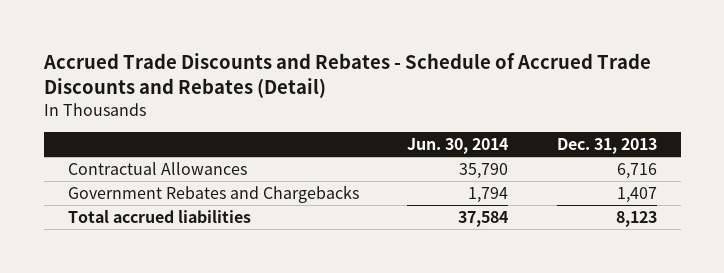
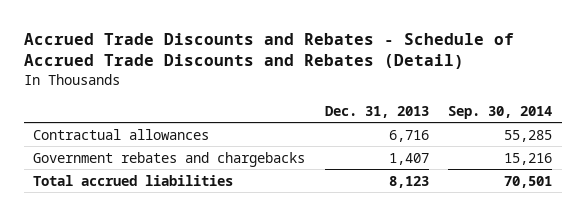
[407,138,509,155] Jun. 30, 2014 -> none
none -> [448,105,553,119] Sep. 30, 2014
[67,162,247,176] Contractual Allowances -> [33,128,210,140] Contractual allowances
[67,185,359,204] Government Rebates and Chargebacks -> [33,151,306,167] Government rebates and chargebacks

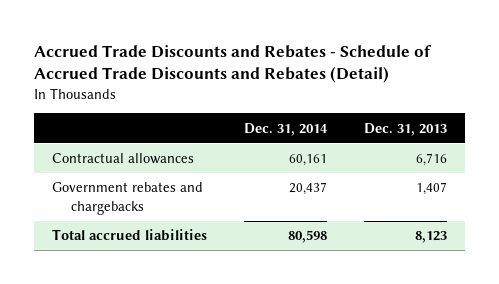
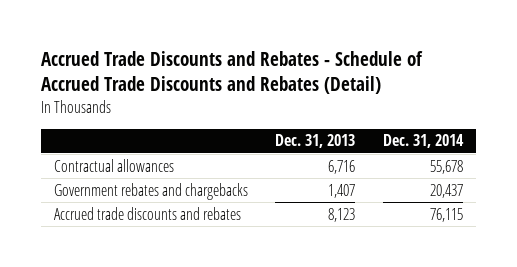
[289,154,328,167] 60,161 -> [429,159,463,174] 55,678
[52,229,208,242] Total accrued liabilities -> none
none -> [54,206,242,220] Accrued trade discounts and rebates

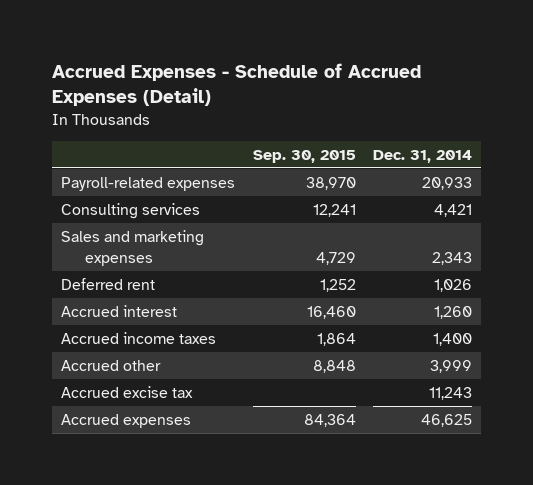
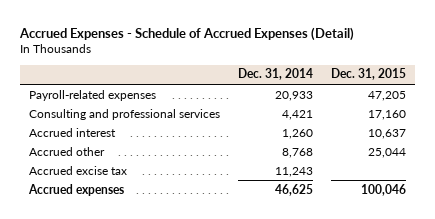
[252,149,356,163] Sep. 30, 2015 -> none
none -> [331,68,407,81] Dec. 31, 2015
[61,230,205,266] Sales and marketing expenses -> none
[61,278,156,291] Deferred rent -> none
[61,203,201,220] Consulting services -> [29,108,221,120] Consulting and professional services
[61,332,217,345] Accrued income taxes -> none
[430,360,473,374] 3,999 -> [282,147,314,158] 8,768

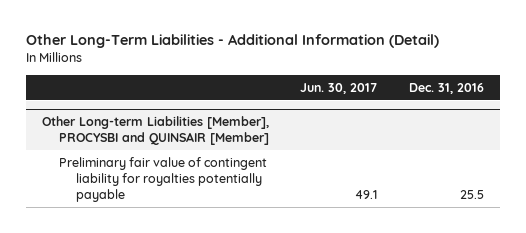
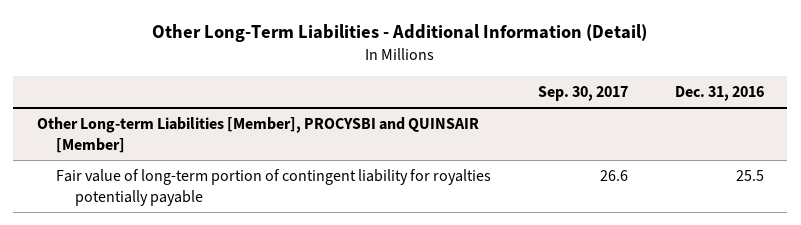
[300,82,378,94] Jun. 30, 2017 -> none
none -> [537,86,628,102] Sep. 30, 2017
[58,157,267,203] Preliminary fair value of contingent liability for royalties potentially payable -> [55,168,491,206] Fair value of long-term portion of contingent liability for royalties potentially payable

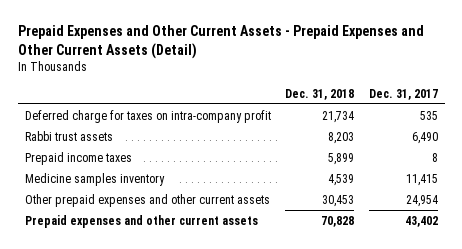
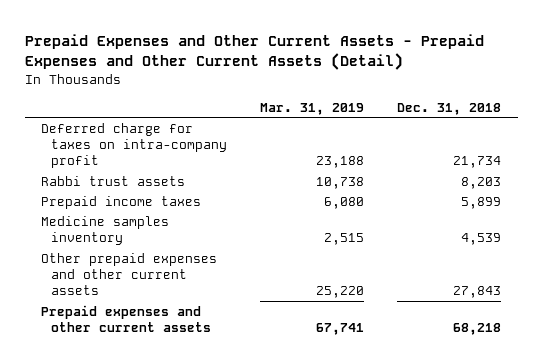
[368,88,438,100] Dec. 31, 2017 -> none
none -> [260,102,365,115] Mar. 31, 2019
[322,194,355,207] 30,453 -> [453,286,502,299] 27,843
[321,215,355,227] 70,828 -> [453,323,502,336] 68,218

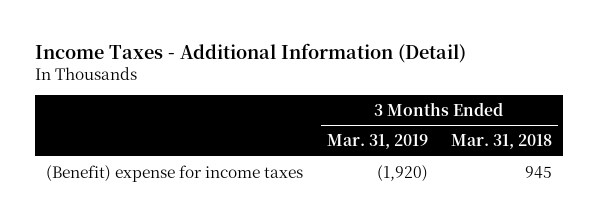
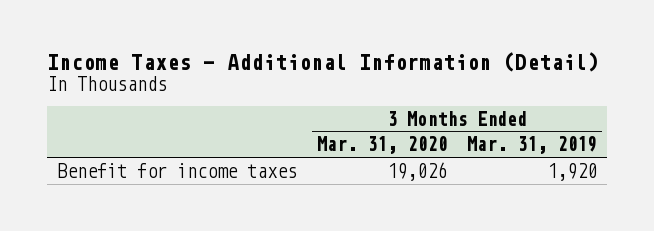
[450,134,552,150] Mar. 31, 2018 -> none
none -> [316,136,447,155] Mar. 31, 2020
[46,164,304,182] (Benefit) expense for income taxes -> [56,162,297,178] Benefit for income taxes
[376,164,428,182] (1,920) -> [546,162,597,181] 1,920

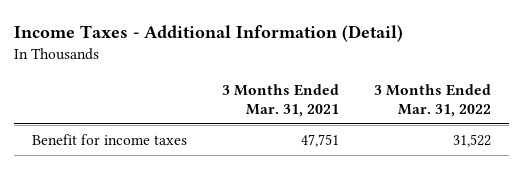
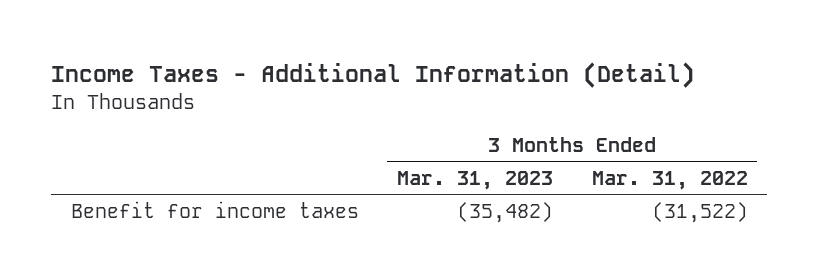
[221,84,339,117] 3 Months Ended Mar. 31, 2021 -> none
none -> [397,170,554,190] Mar. 31, 2023
[452,134,491,148] 31,522 -> [651,202,748,224] (31,522)

